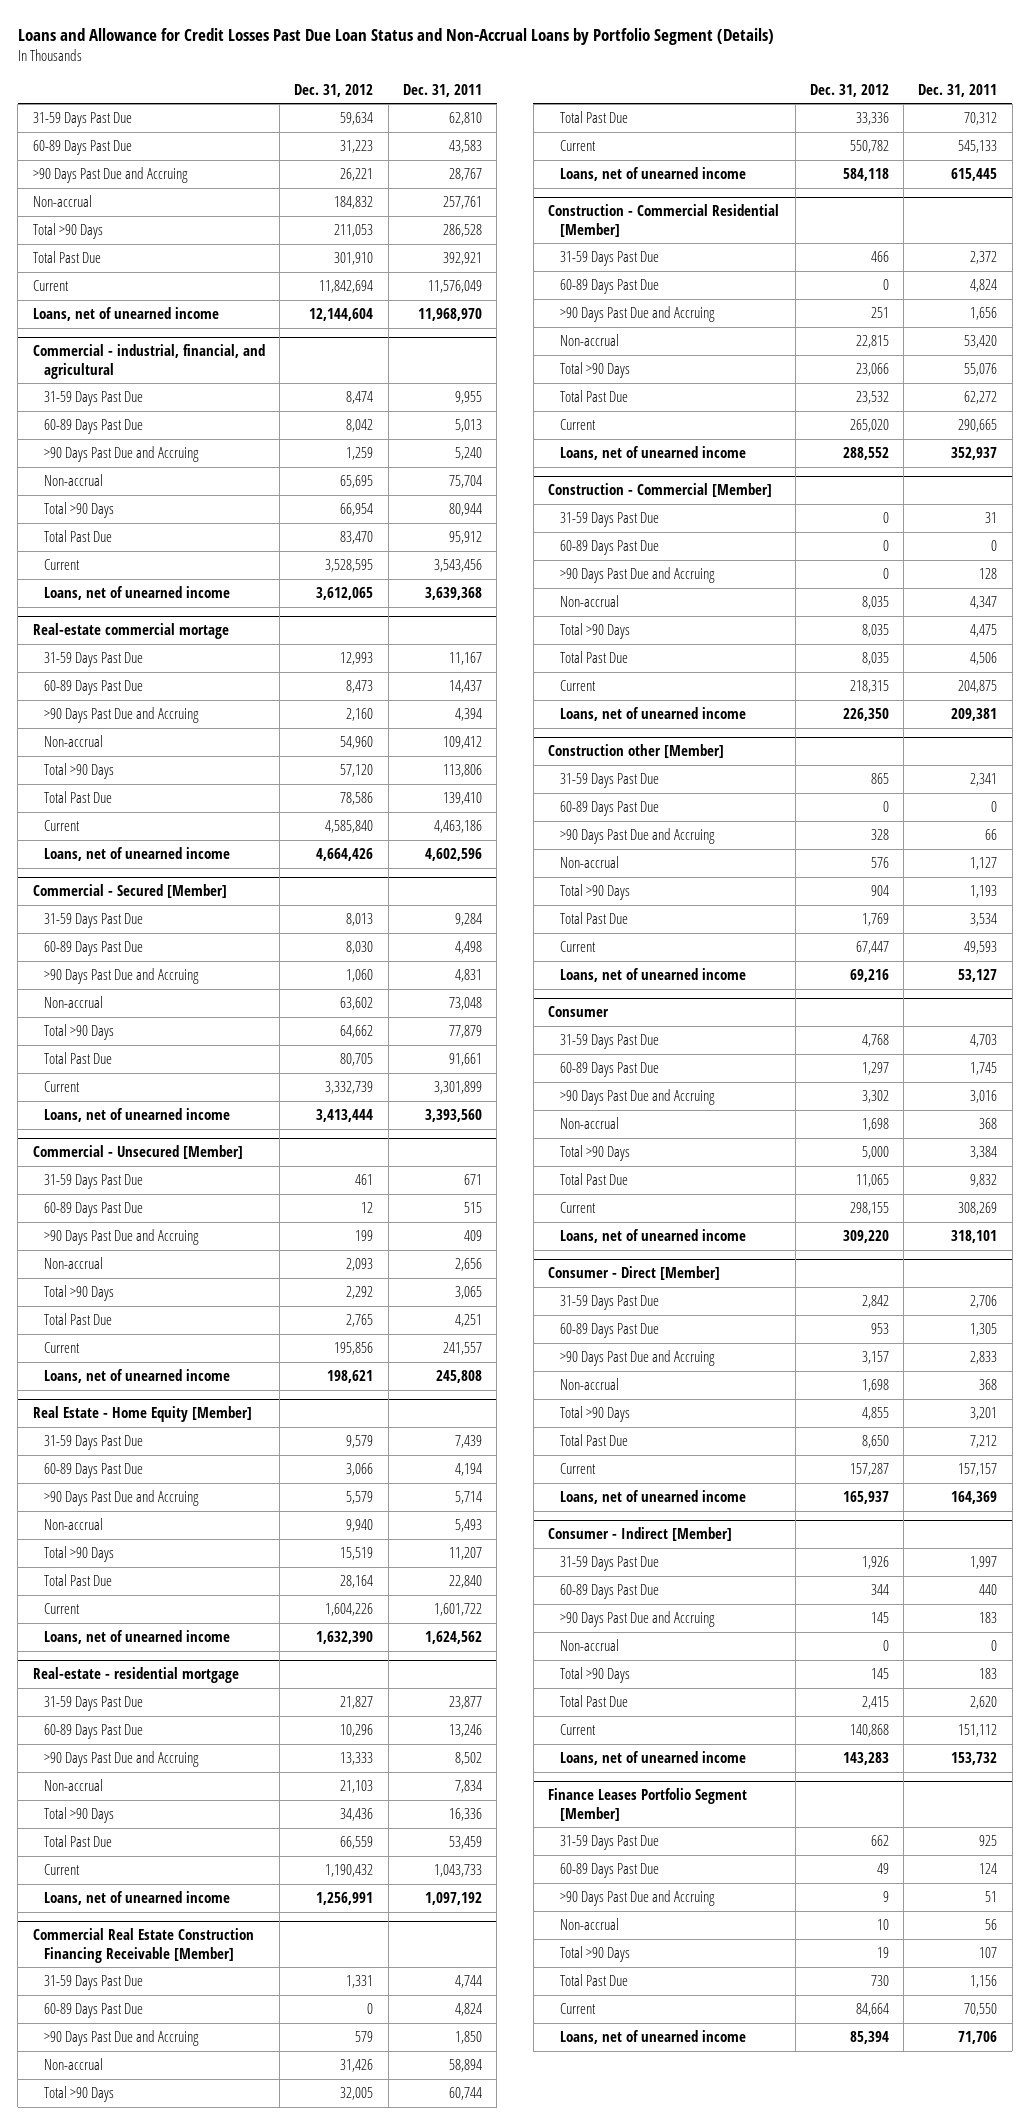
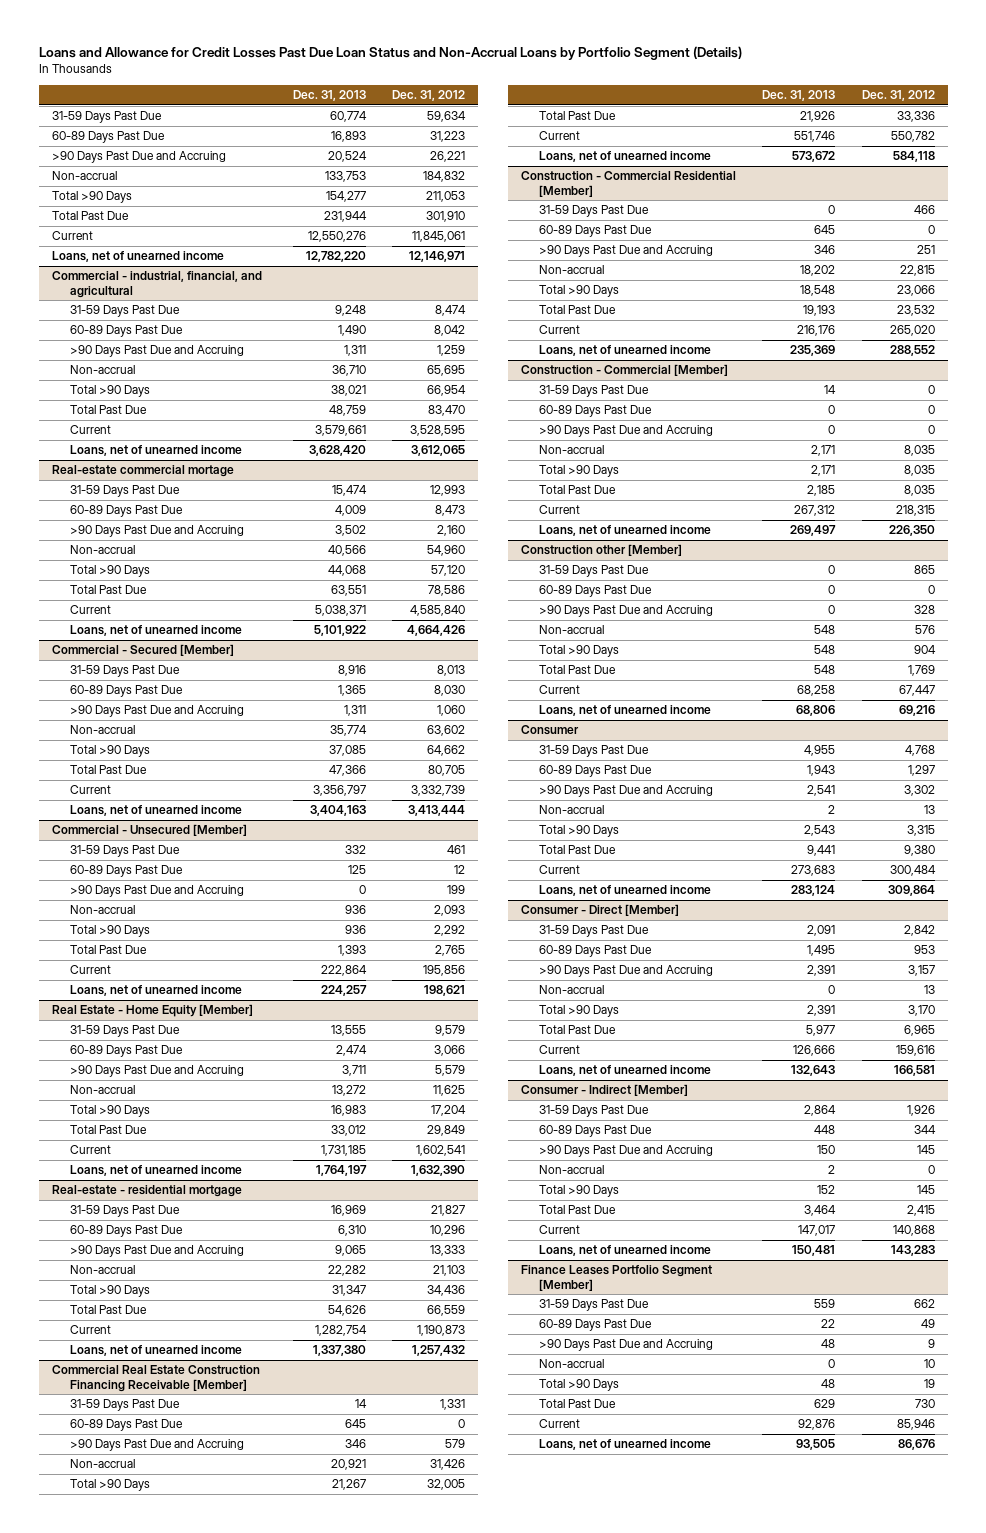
[402,83,482,97] Dec. 31, 2011 -> none
none -> [293,90,367,102] Dec. 31, 2013
[319,280,374,294] 11,842,694 -> [412,231,466,243] 11,845,061
[309,308,374,322] 12,144,604 -> [409,251,466,263] 12,146,971
[346,1519,374,1533] 9,940 -> [433,1085,466,1097] 11,625
[340,1547,374,1561] 15,519 -> [431,1105,467,1117] 17,204
[340,1575,374,1589] 28,164 -> [427,1125,466,1137] 29,849
[325,1603,374,1617] 1,604,226 -> [416,1145,466,1157] 1,602,541
[325,1864,374,1878] 1,190,432 -> [417,1325,466,1337] 1,190,873
[316,1892,374,1906] 1,256,991 -> [412,1345,466,1357] 1,257,432
[861,1118,889,1132] 1,698 -> [923,805,935,815] 13
[861,1146,889,1160] 5,000 -> [906,825,935,837] 3,315
[855,1174,889,1188] 11,065 -> [903,845,935,857] 9,380
[849,1202,889,1216] 298,155 -> [889,865,936,877] 300,484
[842,1230,889,1244] 309,220 -> [887,885,935,897] 309,864
[861,1379,889,1393] 1,698 -> [923,985,935,995] 13
[861,1407,889,1421] 4,855 -> [907,1005,935,1017] 3,170
[861,1435,889,1449] 8,650 -> [903,1025,935,1037] 6,965
[849,1463,889,1477] 157,287 -> [895,1045,935,1057] 159,616
[842,1491,889,1505] 165,937 -> [893,1065,935,1077] 166,581
[855,2003,889,2017] 84,664 -> [896,1419,935,1431] 85,946
[849,2031,889,2045] 85,394 -> [897,1439,935,1451] 86,676

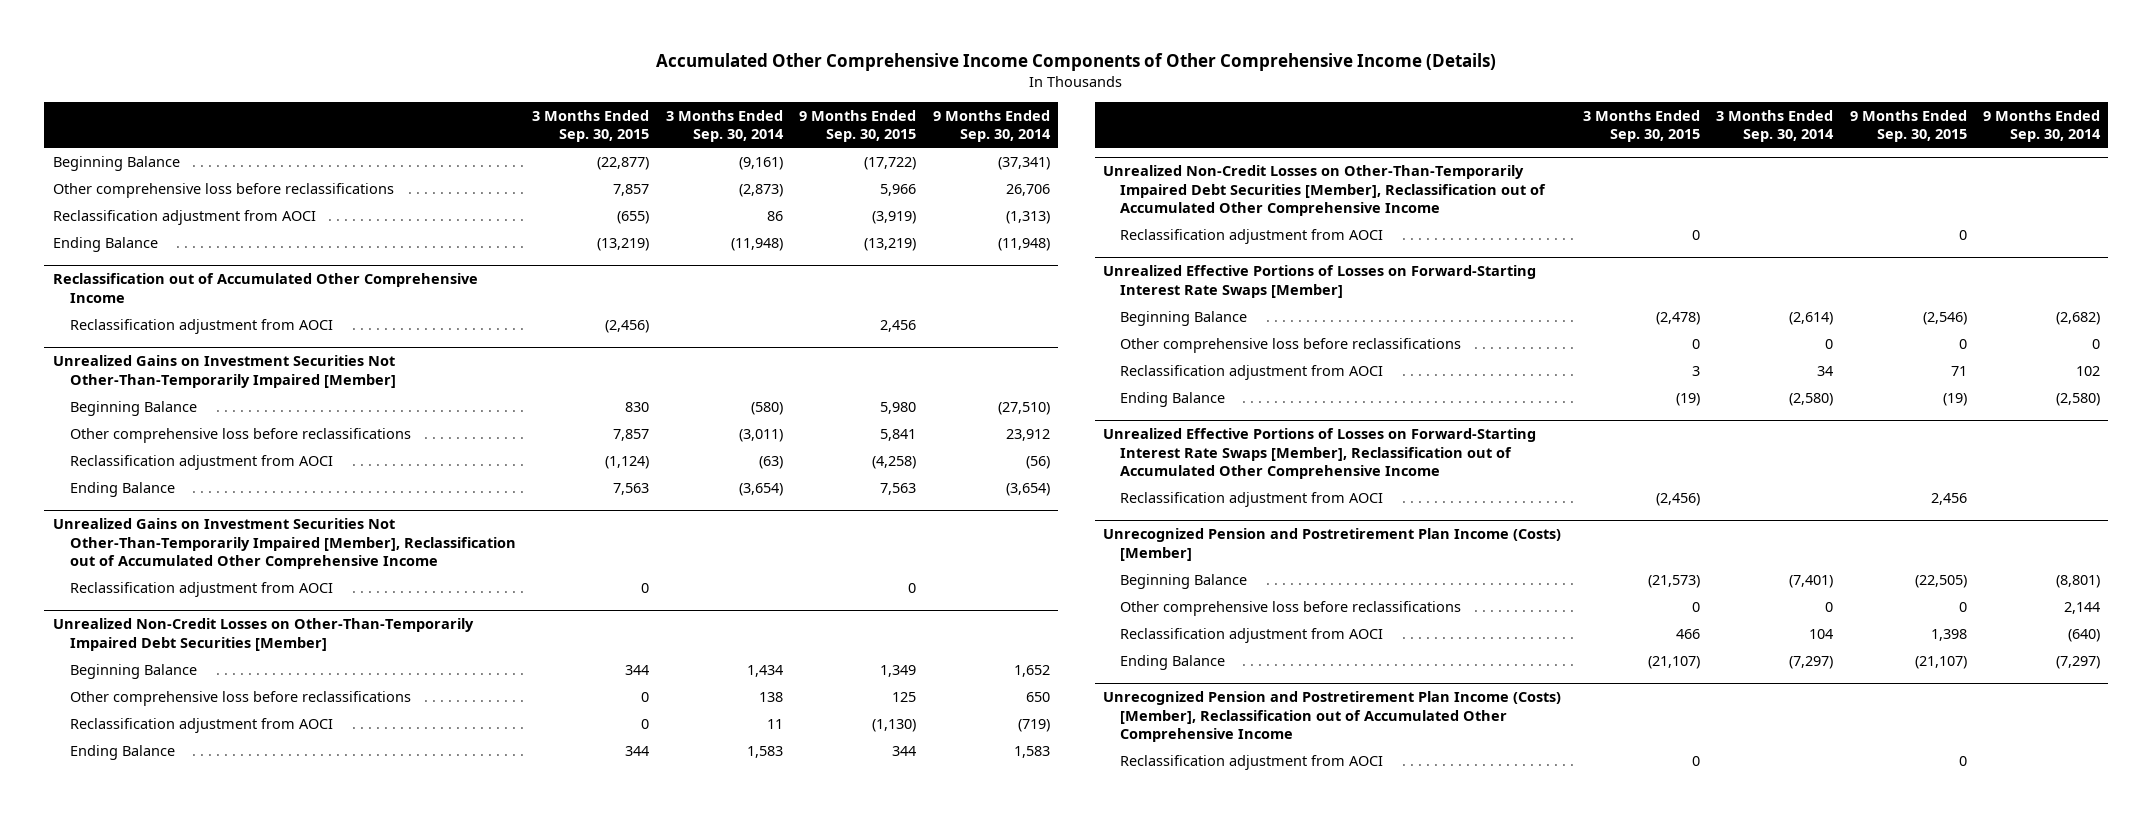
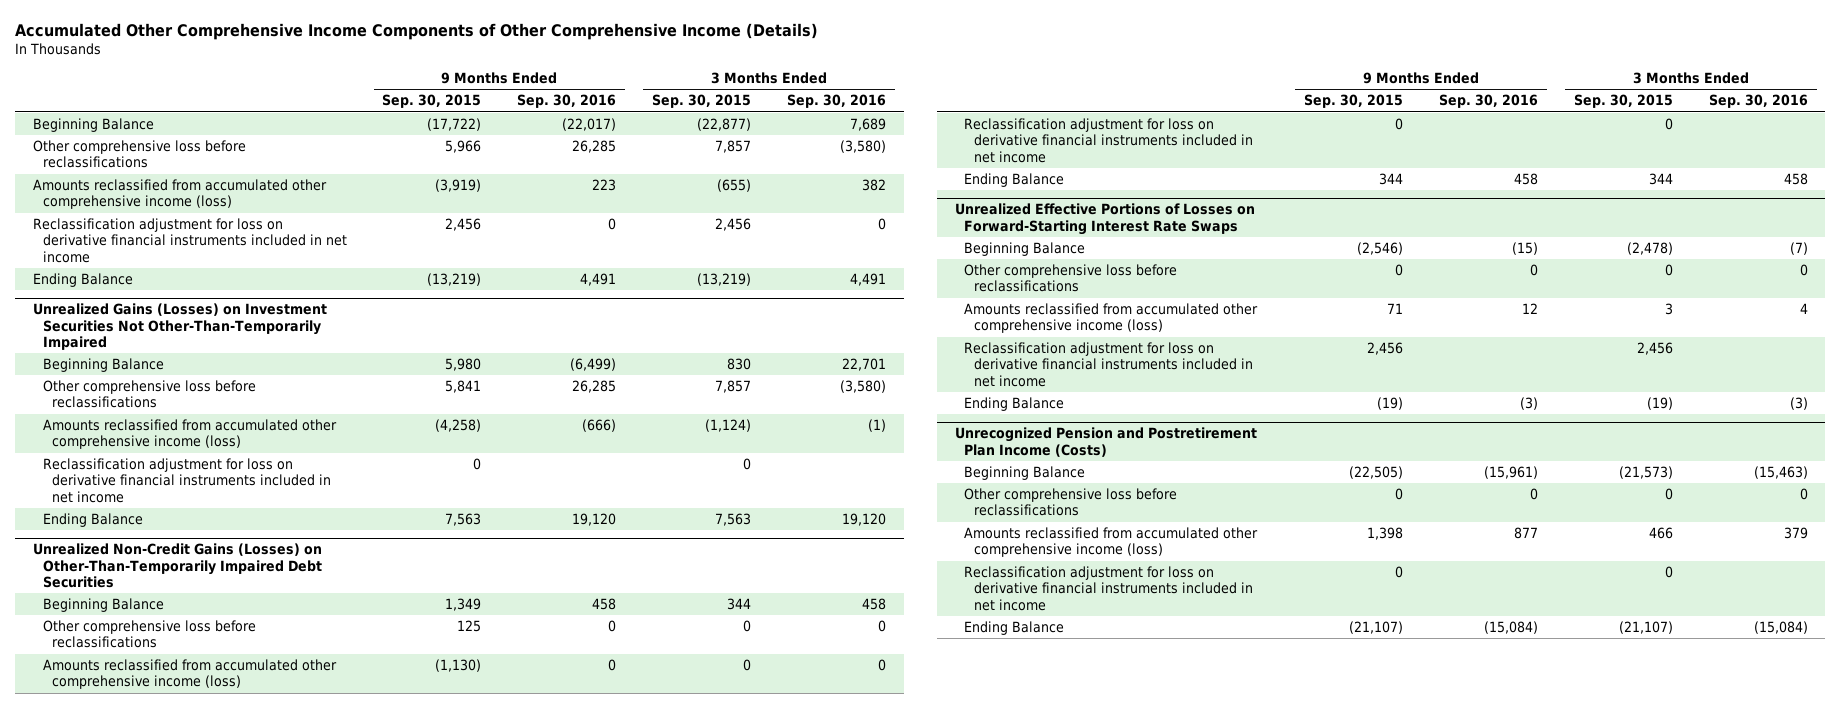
[665,109,784,142] 3 Months Ended Sep. 30, 2014 -> none
[932,109,1051,142] 9 Months Ended Sep. 30, 2014 -> none
none -> [517,94,617,109] Sep. 30, 2016
none -> [786,94,886,109] Sep. 30, 2016
[52,209,316,225] Reclassification adjustment from AOCI -> [33,178,328,210] Amounts reclassified from accumulated other comprehensive income (loss)
none -> [33,217,347,263] Reclassification adjustment for loss on derivative financial instruments included in net income
[52,273,478,303] Reclassification out of Accumulated Other Comprehensive Income -> none
[69,318,333,334] Reclassification adjustment from AOCI -> none
[52,355,396,388] Unrealized Gains on Investment Securities Not Other-Than-Temporarily Impaired [Member] -> [33,303,328,351] Unrealized Gains (Losses) on Investment Securities Not Other-Than-Temporarily Impaired
[69,454,333,470] Reclassification adjustment from AOCI -> [42,418,337,450] Amounts reclassified from accumulated other comprehensive income (loss)
none -> [42,457,332,503] Reclassification adjustment for loss on derivative financial instruments included in net income
[52,518,516,570] Unrealized Gains on Investment Securities Not Other-Than-Temporarily Impaired [Member], Reclassification out of Accumulated Other Comprehensive Income -> none
[69,581,333,597] Reclassification adjustment from AOCI -> none
[52,618,474,651] Unrealized Non-Credit Losses on Other-Than-Temporarily Impaired Debt Securities [Member] -> [33,543,323,589] Unrealized Non-Credit Gains (Losses) on Other-Than-Temporarily Impaired Debt Securities
[69,717,333,733] Reclassification adjustment from AOCI -> [42,658,337,690] Amounts reclassified from accumulated other comprehensive income (loss)
none -> [964,117,1254,163] Reclassification adjustment for loss on derivative financial instruments included in net income
[1102,165,1547,217] Unrealized Non-Credit Losses on Other-Than-Temporarily Impaired Debt Securities [Member], Reclassification out of Accumulated Other Comprehensive Income -> none
[1120,228,1384,244] Reclassification adjustment from AOCI -> none
[1102,265,1536,298] Unrealized Effective Portions of Losses on Forward-Starting Interest Rate Swaps [Member] -> [954,203,1255,235] Unrealized Effective Portions of Losses on Forward-Starting Interest Rate Swaps
[1120,364,1384,380] Reclassification adjustment from AOCI -> [964,302,1259,334] Amounts reclassified from accumulated other comprehensive income (loss)
none -> [964,341,1254,387] Reclassification adjustment for loss on derivative financial instruments included in net income
[1102,428,1536,480] Unrealized Effective Portions of Losses on Forward-Starting Interest Rate Swaps [Member], Reclassification out of Accumulated Other Comprehensive Income -> none
[1120,491,1384,507] Reclassification adjustment from AOCI -> none
[1102,528,1561,561] Unrecognized Pension and Postretirement Plan Income (Costs) [Member] -> [954,427,1257,457] Unrecognized Pension and Postretirement Plan Income (Costs)
[1120,627,1384,643] Reclassification adjustment from AOCI -> [964,526,1259,558] Amounts reclassified from accumulated other comprehensive income (loss)
none -> [964,565,1254,611] Reclassification adjustment for loss on derivative financial instruments included in net income
[1102,691,1561,743] Unrecognized Pension and Postretirement Plan Income (Costs) [Member], Reclassification out of Accumulated Other Comprehensive Income -> none
[1120,754,1384,770] Reclassification adjustment from AOCI -> none

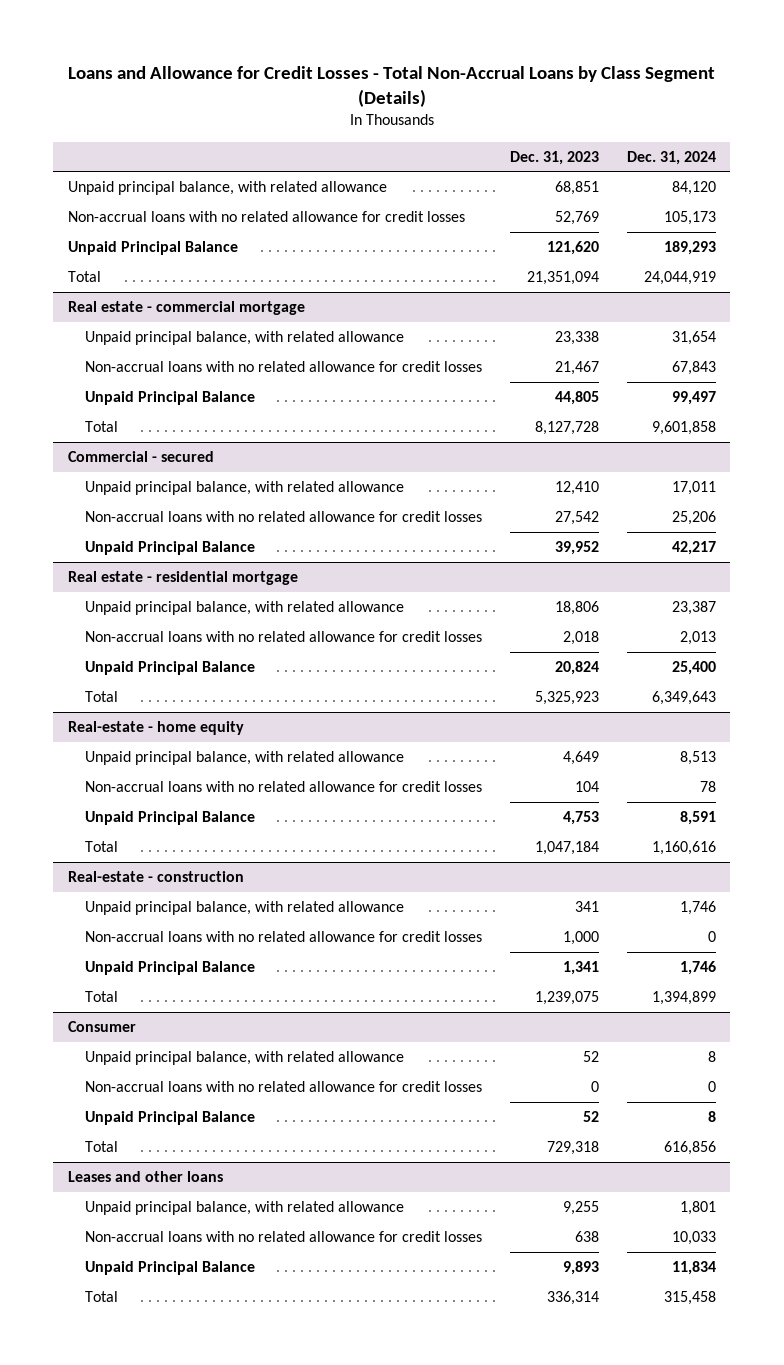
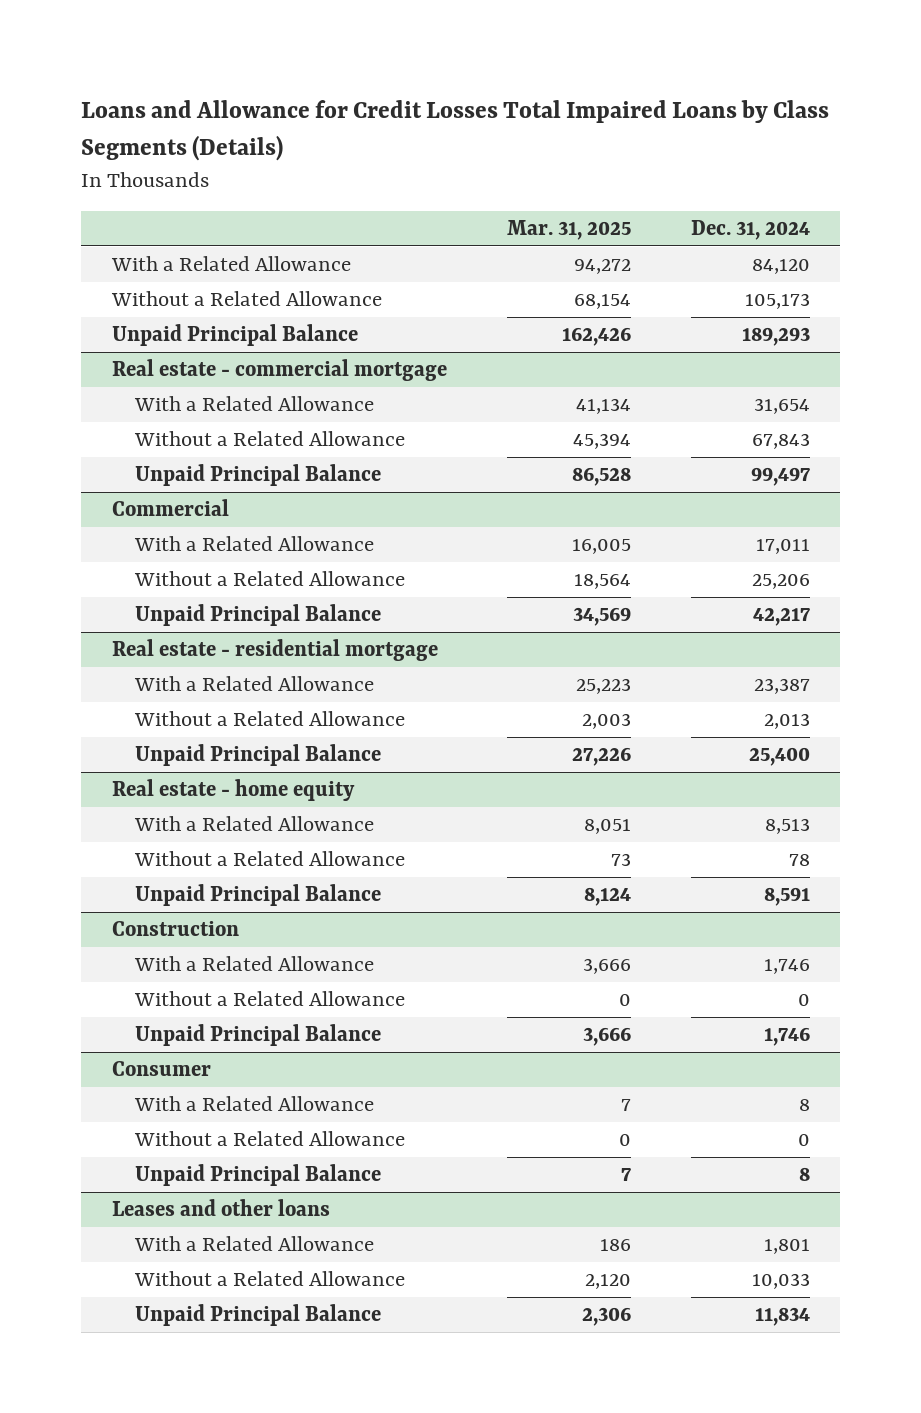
[67,65,715,107] Loans and Allowance for Credit Losses - Total Non-Accrual Loans by Class Segment (Details) -> [81,100,830,161] Loans and Allowance for Credit Losses Total Impaired Loans by Class Segments (Details)
[510,150,600,165] Dec. 31, 2023 -> none
none -> [506,219,631,240] Mar. 31, 2025
[67,181,387,196] Unpaid principal balance, with related allowance -> [110,256,351,272] With a Related Allowance
[67,211,465,223] Non-accrual loans with no related allowance for credit losses -> [110,291,382,307] Without a Related Allowance
[67,271,101,283] Total -> none
[84,331,404,346] Unpaid principal balance, with related allowance -> [133,396,374,412] With a Related Allowance
[84,361,482,373] Non-accrual loans with no related allowance for credit losses -> [133,431,405,447] Without a Related Allowance
[84,421,118,433] Total -> none
[67,451,214,463] Commercial - secured -> [111,499,229,517] Commercial
[84,481,404,496] Unpaid principal balance, with related allowance -> [133,536,374,552] With a Related Allowance
[84,511,482,523] Non-accrual loans with no related allowance for credit losses -> [133,571,405,587] Without a Related Allowance
[84,601,404,616] Unpaid principal balance, with related allowance -> [133,676,374,692] With a Related Allowance
[84,631,482,643] Non-accrual loans with no related allowance for credit losses -> [133,711,405,727] Without a Related Allowance
[84,691,118,703] Total -> none
[67,721,244,736] Real-estate - home equity -> [111,779,355,802] Real estate - home equity
[84,751,404,766] Unpaid principal balance, with related allowance -> [133,816,374,832] With a Related Allowance
[84,781,482,793] Non-accrual loans with no related allowance for credit losses -> [133,851,405,867] Without a Related Allowance
[84,841,118,853] Total -> none
[67,871,244,883] Real-estate - construction -> none
none -> [111,921,239,937] Construction
[84,901,404,916] Unpaid principal balance, with related allowance -> [133,956,374,972] With a Related Allowance
[84,931,482,943] Non-accrual loans with no related allowance for credit losses -> [133,991,405,1007] Without a Related Allowance
[84,991,118,1003] Total -> none
[84,1051,404,1066] Unpaid principal balance, with related allowance -> [133,1096,374,1112] With a Related Allowance
[84,1081,482,1093] Non-accrual loans with no related allowance for credit losses -> [133,1131,405,1147] Without a Related Allowance
[84,1141,118,1153] Total -> none
[84,1201,404,1216] Unpaid principal balance, with related allowance -> [133,1236,374,1252] With a Related Allowance
[84,1231,482,1243] Non-accrual loans with no related allowance for credit losses -> [133,1271,405,1287] Without a Related Allowance
[84,1291,118,1303] Total -> none

